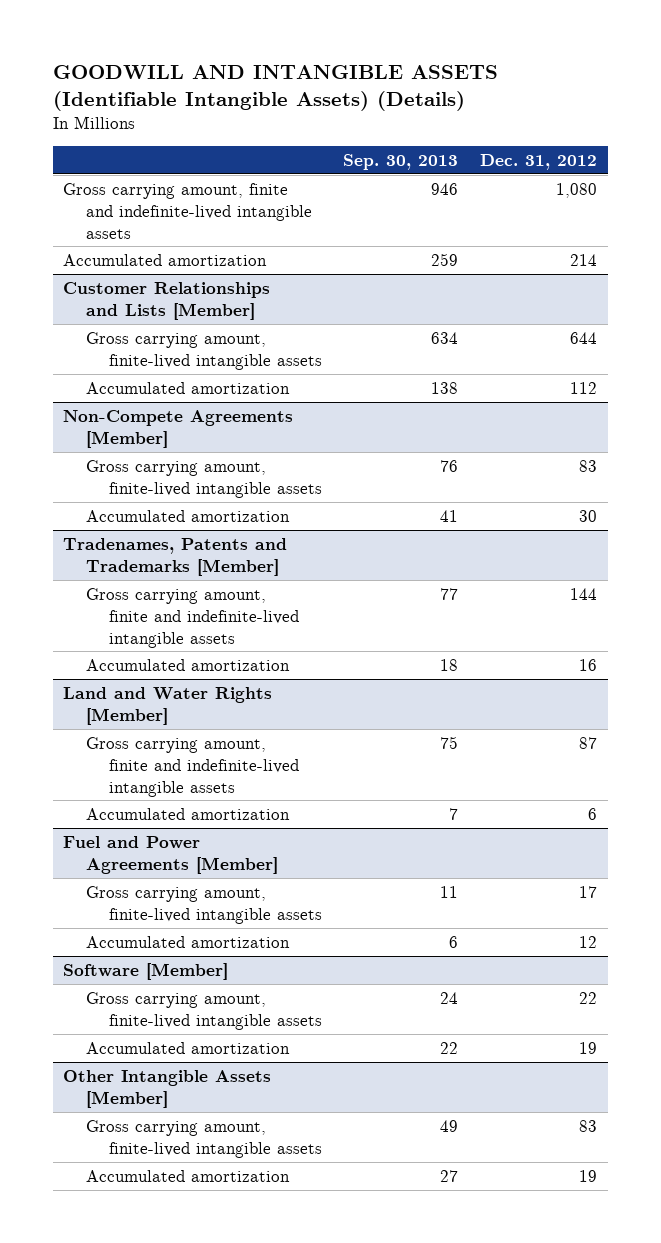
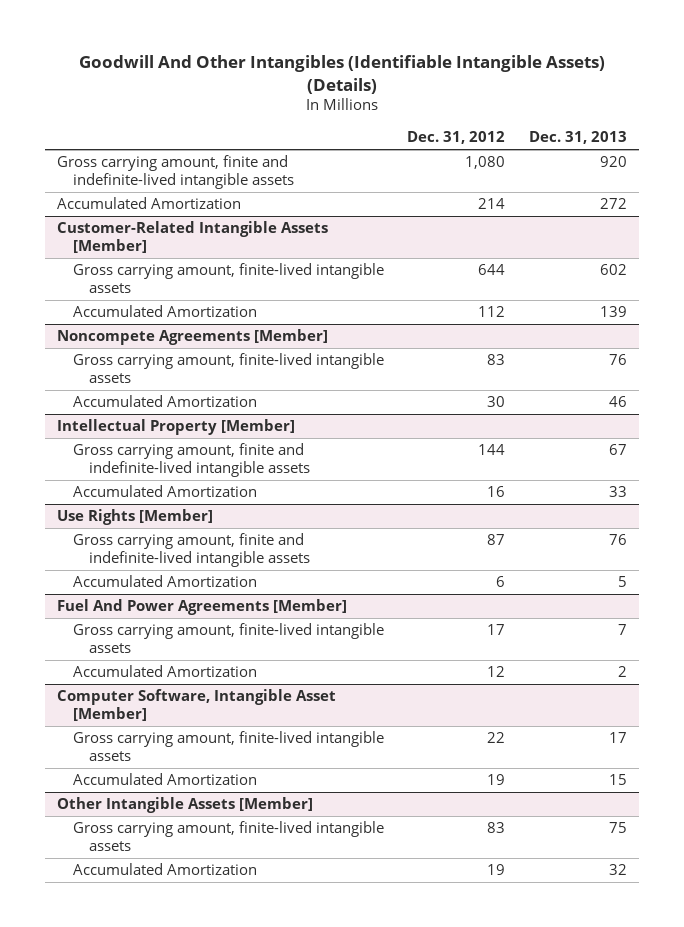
[52,65,498,111] GOODWILL AND INTANGIBLE ASSETS (Identifiable Intangible Assets) (Details) -> [78,54,605,94] Goodwill And Other Intangibles (Identifiable Intangible Assets) (Details)
[343,153,459,170] Sep. 30, 2013 -> none
none -> [528,131,627,145] Dec. 31, 2013
[63,281,271,320] Customer Relationships and Lists [Member] -> none
[63,253,268,266] Accumulated amortization -> [56,197,241,210] Accumulated Amortization
none -> [56,221,328,254] Customer-Related Intangible Assets [Member]
[63,409,294,448] Non-Compete Agreements [Member] -> none
[86,381,291,394] Accumulated amortization -> [72,305,257,318] Accumulated Amortization
none -> [56,329,328,346] Noncompete Agreements [Member]
[63,537,288,576] Tradenames, Patents and Trademarks [Member] -> none
[86,509,291,522] Accumulated amortization -> [72,395,257,408] Accumulated Amortization
none -> [56,419,295,436] Intellectual Property [Member]
[63,686,273,725] Land and Water Rights [Member] -> none
[86,658,291,671] Accumulated amortization -> [72,485,257,498] Accumulated Amortization
none -> [56,509,213,526] Use Rights [Member]
[86,807,291,820] Accumulated amortization -> [72,575,257,588] Accumulated Amortization
[63,835,279,874] Fuel and Power Agreements [Member] -> [56,599,347,616] Fuel And Power Agreements [Member]
[63,962,229,980] Software [Member] -> none
[86,935,291,948] Accumulated amortization -> [72,665,257,678] Accumulated Amortization
none -> [56,689,336,722] Computer Software, Intangible Asset [Member]
[86,1041,291,1054] Accumulated amortization -> [72,773,257,786] Accumulated Amortization
[86,1169,291,1182] Accumulated amortization -> [72,863,257,876] Accumulated Amortization

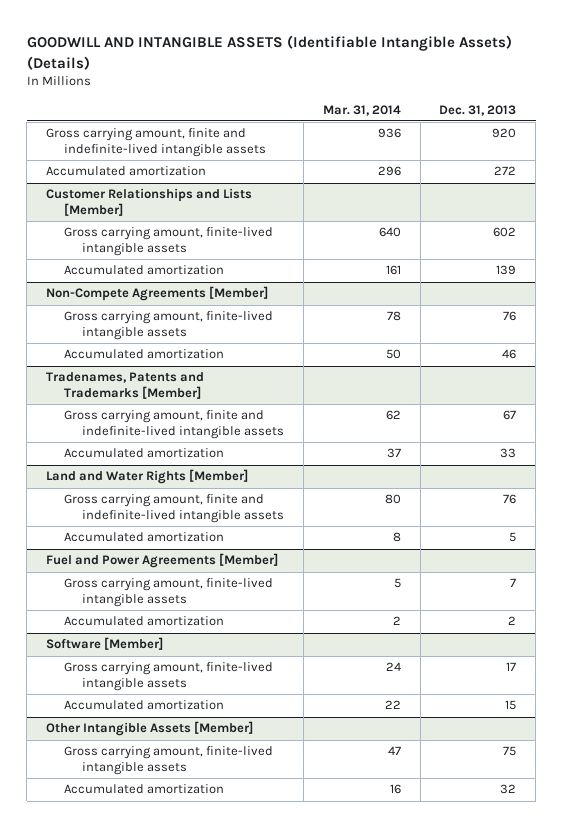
[78,54,605,94] Goodwill And Other Intangibles (Identifiable Intangible Assets) (Details) -> [26,35,512,70] GOODWILL AND INTANGIBLE ASSETS (Identifiable Intangible Assets) (Details)
[407,131,506,145] Dec. 31, 2012 -> none
none -> [322,104,401,116] Mar. 31, 2014
[56,221,328,254] Customer-Related Intangible Assets [Member] -> none
[56,197,241,210] Accumulated Amortization -> [46,166,207,177] Accumulated amortization
none -> [46,188,253,216] Customer Relationships and Lists [Member]
[56,329,328,346] Noncompete Agreements [Member] -> none
[72,305,257,318] Accumulated Amortization -> [64,265,225,276] Accumulated amortization
none -> [46,286,269,302] Non-Compete Agreements [Member]
[56,419,295,436] Intellectual Property [Member] -> none
[72,395,257,408] Accumulated Amortization -> [64,349,225,360] Accumulated amortization
none -> [46,372,205,399] Tradenames, Patents and Trademarks [Member]
[56,509,213,526] Use Rights [Member] -> none
[72,485,257,498] Accumulated Amortization -> [64,448,225,459] Accumulated amortization
none -> [46,469,249,485] Land and Water Rights [Member]
[72,575,257,588] Accumulated Amortization -> [64,532,225,543] Accumulated amortization
[56,599,347,616] Fuel And Power Agreements [Member] -> [46,553,279,569] Fuel and Power Agreements [Member]
[56,689,336,722] Computer Software, Intangible Asset [Member] -> none
[72,665,257,678] Accumulated Amortization -> [64,616,225,627] Accumulated amortization
none -> [46,637,164,651] Software [Member]
[72,773,257,786] Accumulated Amortization -> [64,700,225,711] Accumulated amortization
[72,863,257,876] Accumulated Amortization -> [64,784,225,795] Accumulated amortization

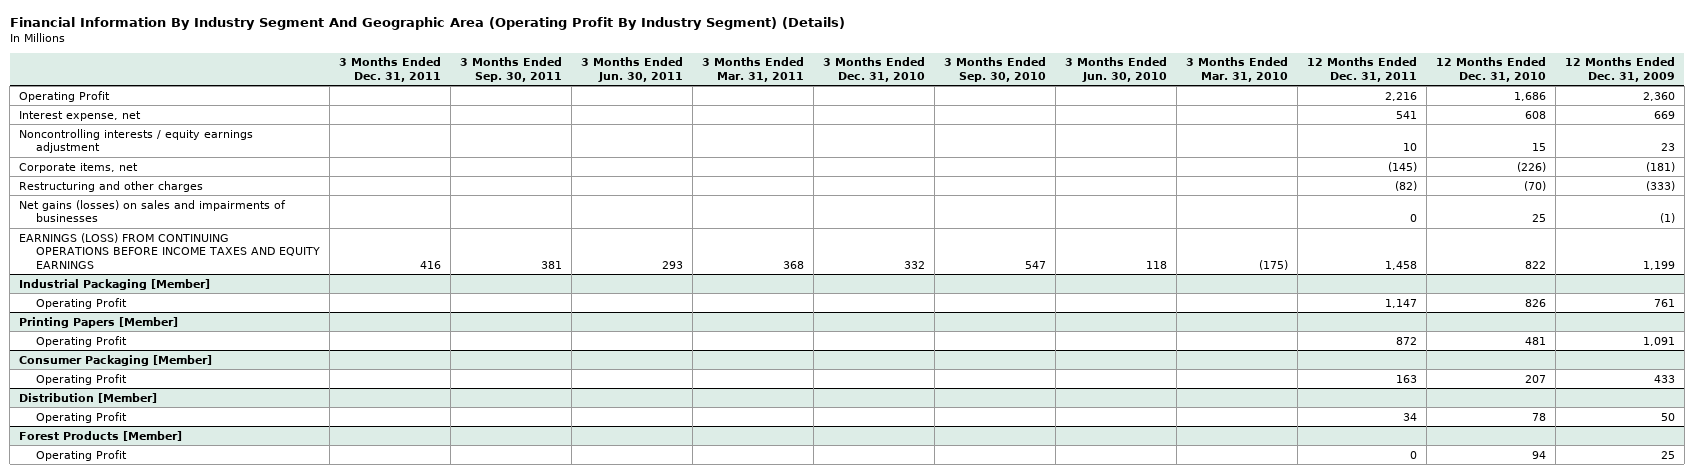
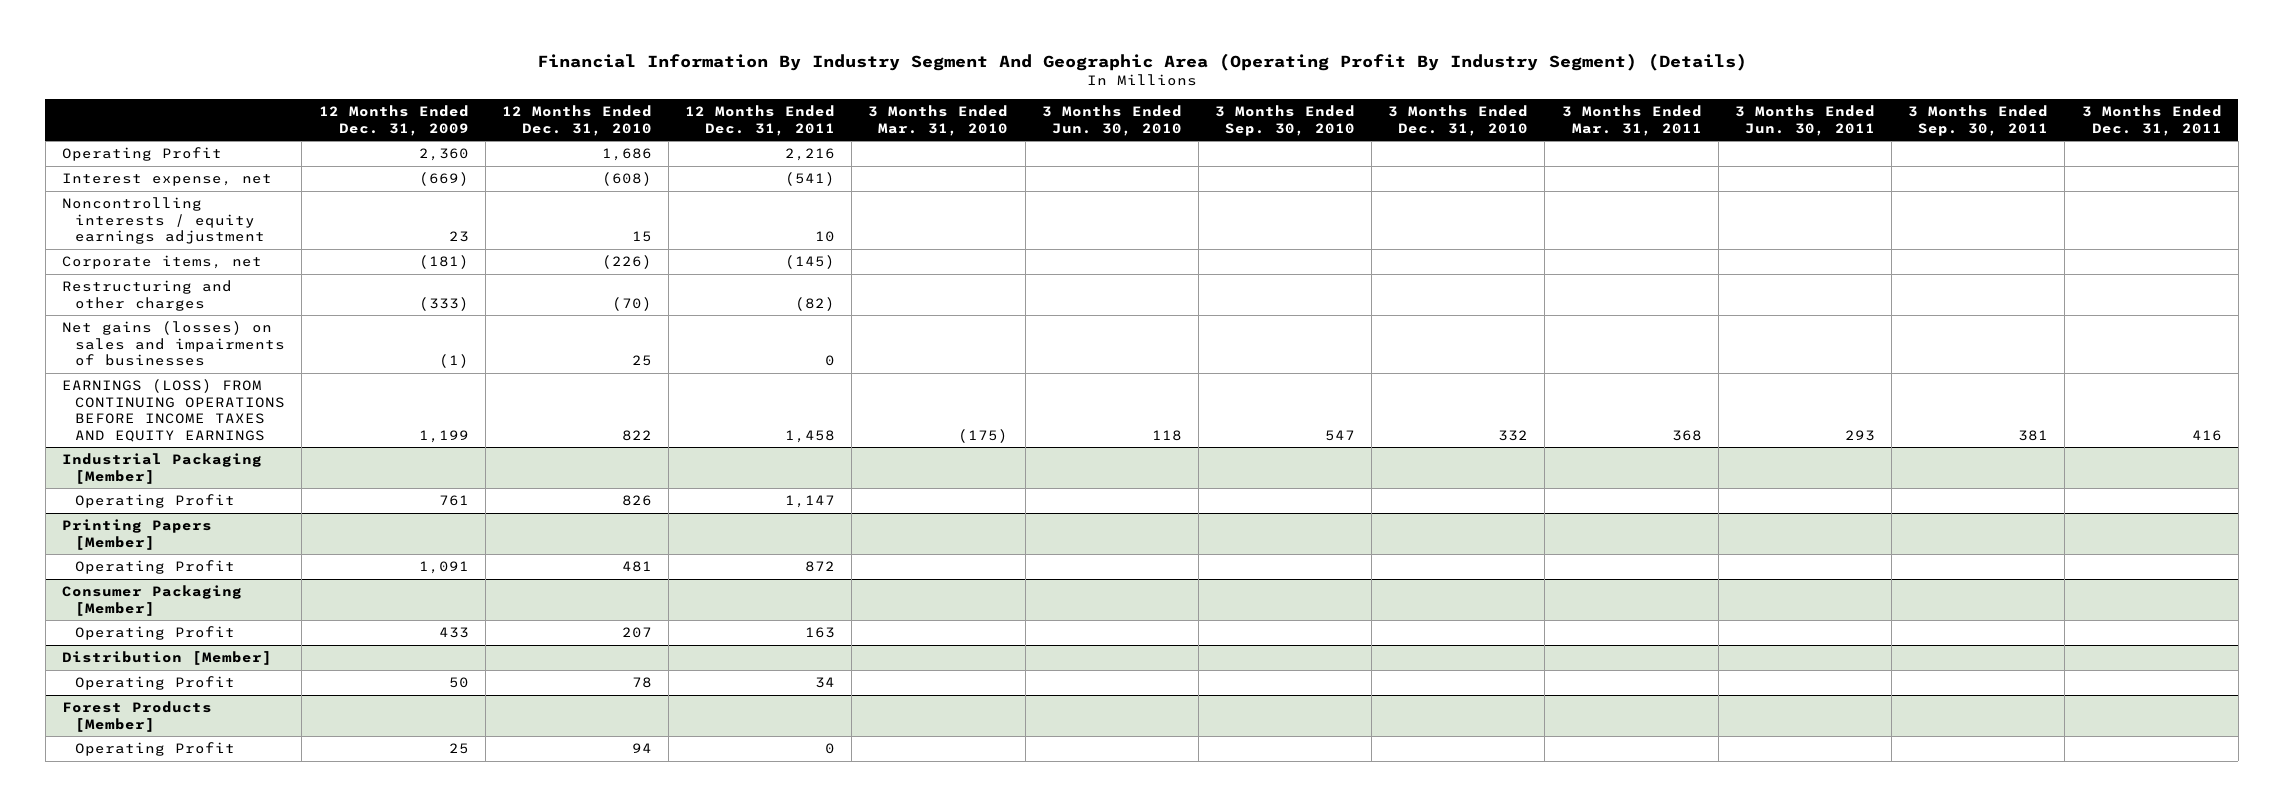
[1395,110,1417,119] 541 -> [785,172,836,187] (541)
[1524,110,1546,119] 608 -> [601,172,652,187] (608)
[1653,110,1675,119] 669 -> [418,172,469,187] (669)

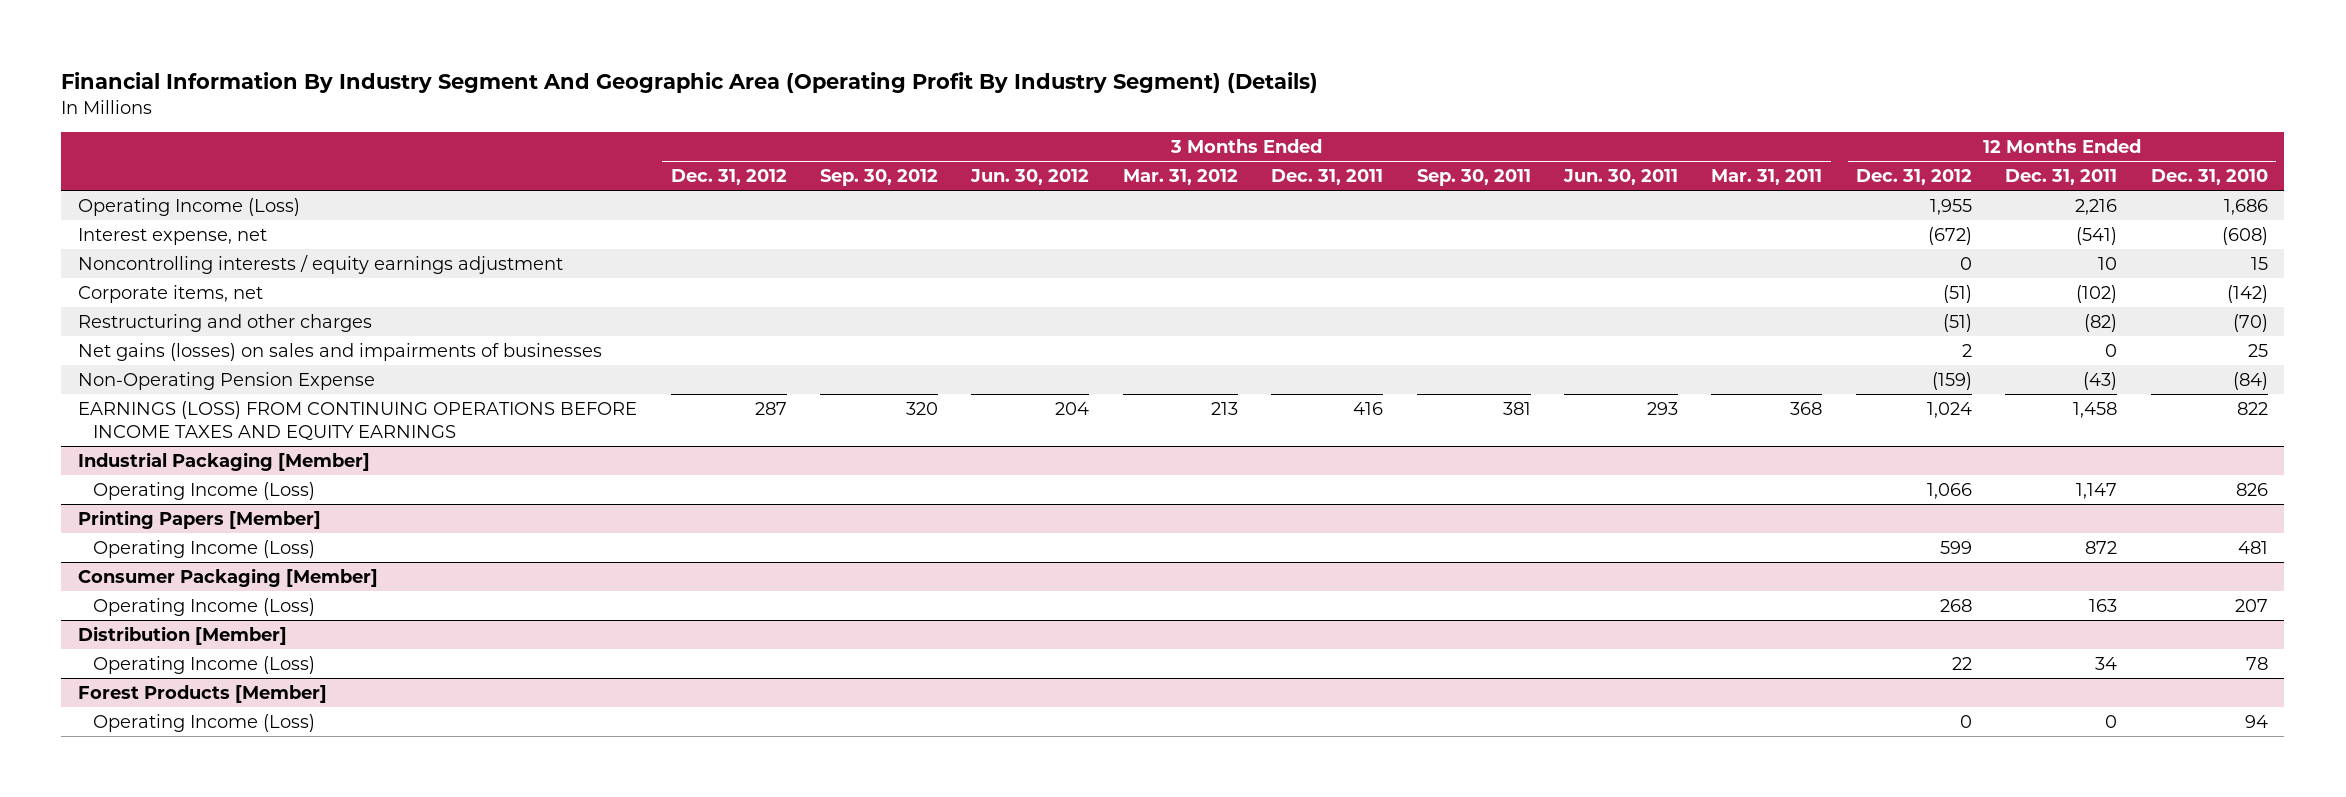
[318,105,469,136] 12 Months Ended Dec. 31, 2009 -> none
[868,105,1009,136] 3 Months Ended Mar. 31, 2010 -> none
[1041,105,1182,136] 3 Months Ended Jun. 30, 2010 -> none
[1215,105,1356,136] 3 Months Ended Sep. 30, 2010 -> none
[1388,105,1529,136] 3 Months Ended Dec. 31, 2010 -> none
none -> [670,169,787,186] Dec. 31, 2012
none -> [819,169,938,187] Sep. 30, 2012
none -> [970,169,1090,186] Jun. 30, 2012
none -> [1122,169,1238,186] Mar. 31, 2012
none -> [1855,169,1972,186] Dec. 31, 2012
[61,147,222,162] Operating Profit -> [78,197,301,216] Operating Income (Loss)
[601,255,652,270] (226) -> [2226,284,2268,303] (142)
[785,255,836,270] (145) -> [2076,284,2118,303] (102)
none -> [78,371,376,390] Non-Operating Pension Expense
[75,494,236,509] Operating Profit -> [92,481,315,500] Operating Income (Loss)
[75,560,236,575] Operating Profit -> [92,539,315,558] Operating Income (Loss)
[75,626,236,641] Operating Profit -> [92,597,315,616] Operating Income (Loss)
[75,676,236,691] Operating Profit -> [92,655,315,674] Operating Income (Loss)
[75,742,236,757] Operating Profit -> [92,713,315,732] Operating Income (Loss)

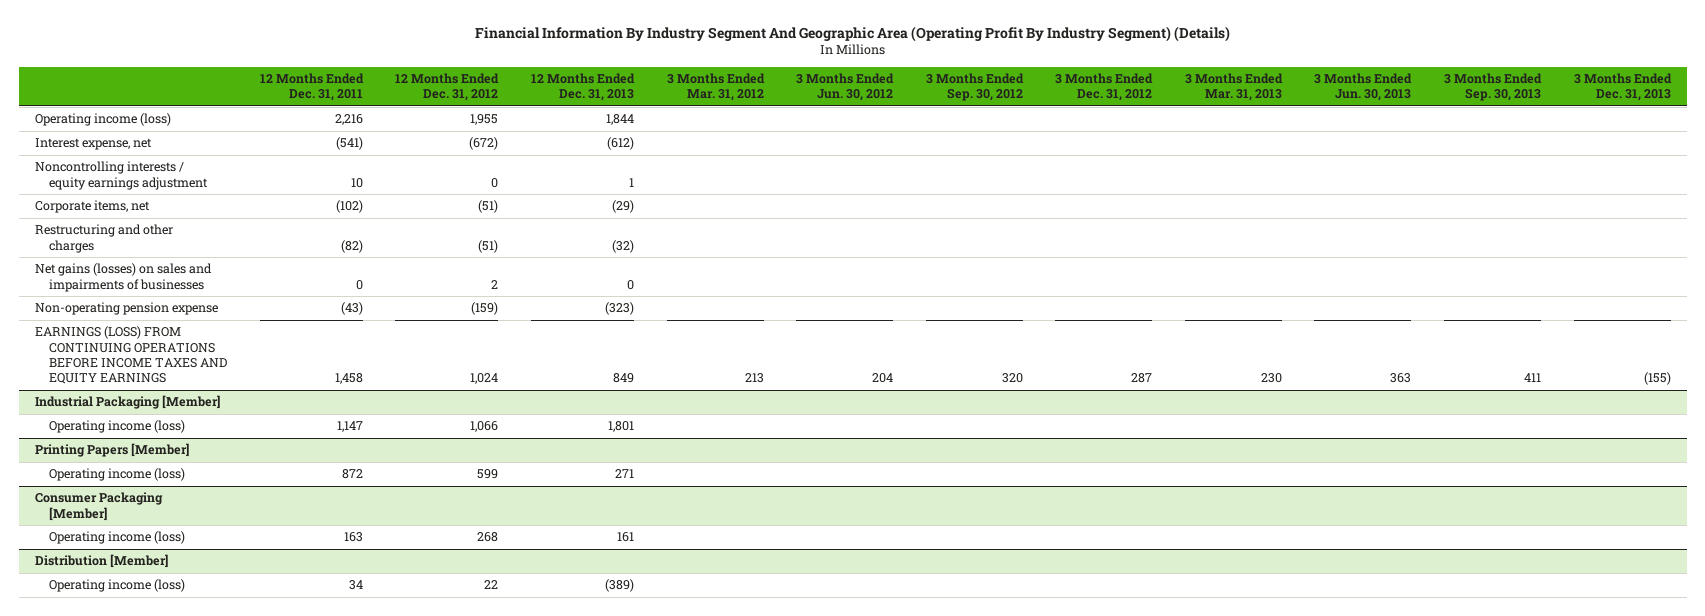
[1271,169,1384,186] Dec. 31, 2011 -> none
[1416,169,1531,187] Sep. 30, 2011 -> none
[1563,169,1679,186] Jun. 30, 2011 -> none
[1711,169,1823,186] Mar. 31, 2011 -> none
[2150,169,2268,186] Dec. 31, 2010 -> none
none -> [530,73,635,102] 12 Months Ended Dec. 31, 2013
none -> [1184,73,1283,102] 3 Months Ended Mar. 31, 2013
none -> [1314,73,1413,102] 3 Months Ended Jun. 30, 2013
none -> [1444,73,1543,102] 3 Months Ended Sep. 30, 2013
none -> [1573,73,1672,102] 3 Months Ended Dec. 31, 2013
[78,197,301,216] Operating Income (Loss) -> [34,113,171,127] Operating income (loss)
[78,371,376,390] Non-Operating Pension Expense -> [34,302,218,316] Non-operating pension expense
[92,481,315,500] Operating Income (Loss) -> [49,420,186,434] Operating income (loss)
[92,539,315,558] Operating Income (Loss) -> [49,468,186,482] Operating income (loss)
[92,597,315,616] Operating Income (Loss) -> [49,531,186,545] Operating income (loss)
[78,684,328,703] Forest Products [Member] -> none
[92,713,315,732] Operating Income (Loss) -> none
[92,655,315,674] Operating Income (Loss) -> [49,579,186,593] Operating income (loss)

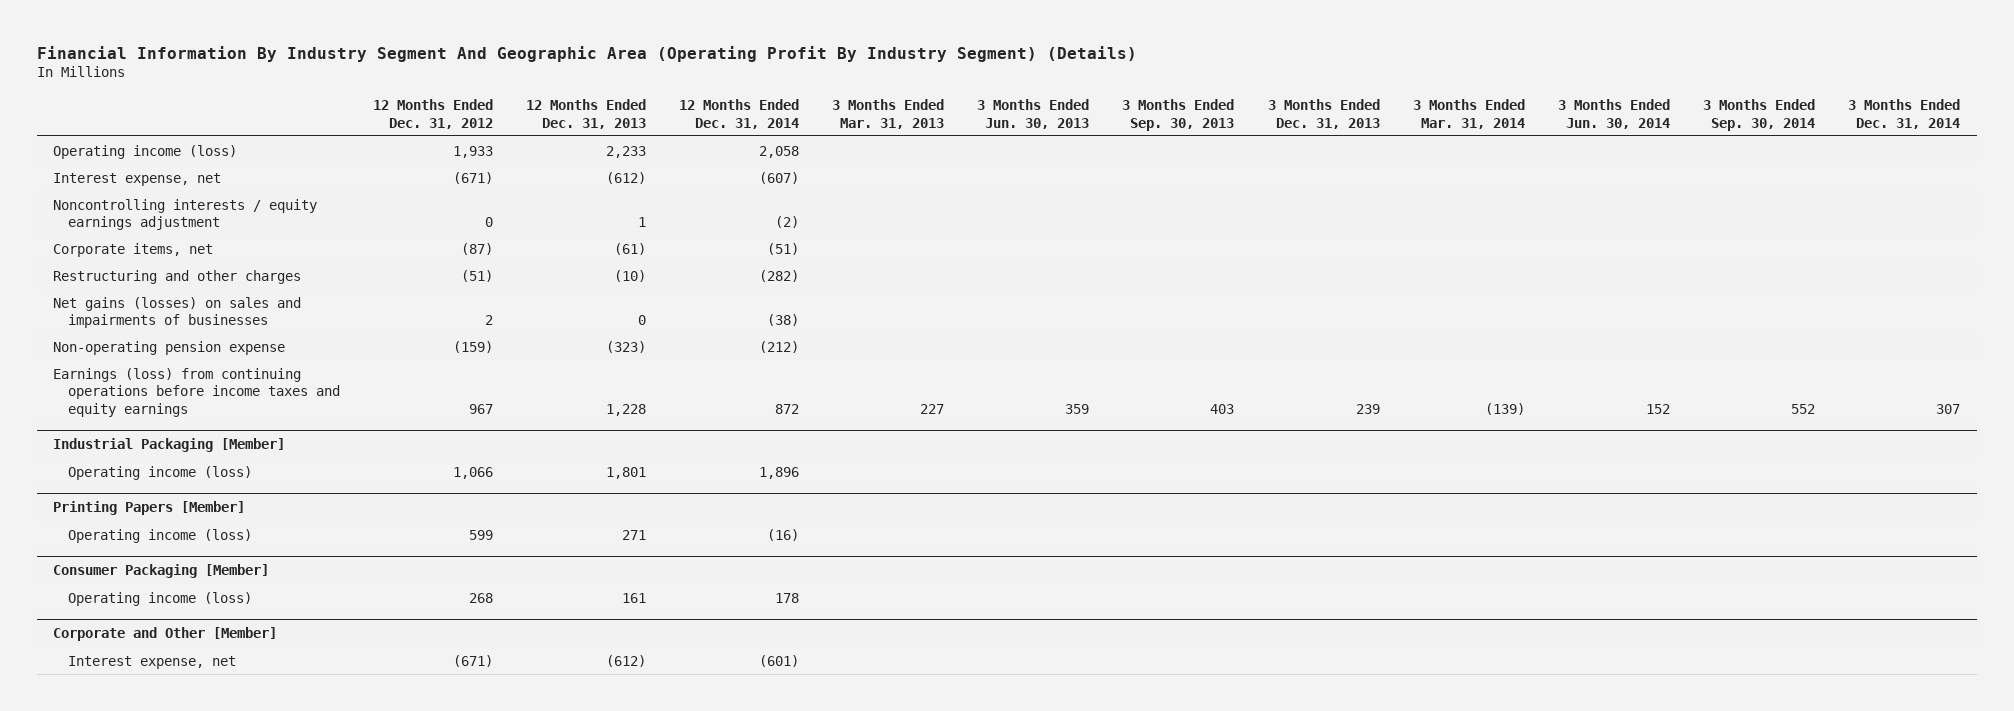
[259,73,364,102] 12 Months Ended Dec. 31, 2011 -> none
[666,73,765,102] 3 Months Ended Mar. 31, 2012 -> none
[796,73,895,102] 3 Months Ended Jun. 30, 2012 -> none
[925,73,1024,102] 3 Months Ended Sep. 30, 2012 -> none
[1055,73,1154,102] 3 Months Ended Dec. 31, 2012 -> none
none -> [679,99,800,129] 12 Months Ended Dec. 31, 2014
none -> [1412,99,1525,129] 3 Months Ended Mar. 31, 2014
none -> [1557,99,1670,129] 3 Months Ended Jun. 30, 2014
none -> [1703,99,1816,131] 3 Months Ended Sep. 30, 2014
none -> [1848,99,1961,129] 3 Months Ended Dec. 31, 2014
[470,114,499,126] 1,955 -> [452,145,493,158] 1,933
[605,114,634,126] 1,844 -> [605,145,646,158] 2,233
[469,137,499,151] (672) -> [452,171,493,184] (671)
[478,200,499,214] (51) -> [460,242,493,255] (87)
[611,200,634,214] (29) -> [613,242,646,255] (61)
[611,239,634,253] (32) -> [613,269,646,282] (10)
[34,326,228,385] EARNINGS (LOSS) FROM CONTINUING OPERATIONS BEFORE INCOME TAXES AND EQUITY EARNINGS -> [53,367,340,417] Earnings (loss) from continuing operations before income taxes and equity earnings
[470,373,499,385] 1,024 -> [468,403,493,414] 967
[612,373,634,384] 849 -> [605,403,646,416] 1,228
[1260,373,1282,384] 230 -> [920,403,945,414] 227
[1390,373,1412,384] 363 -> [1065,403,1090,414] 359
[1524,373,1542,383] 411 -> [1210,403,1235,414] 403
[1643,372,1671,386] (155) -> [1355,403,1380,414] 239
[34,554,168,569] Distribution [Member] -> none
[49,579,186,593] Operating income (loss) -> none
none -> [53,627,278,642] Corporate and Other [Member]
none -> [67,655,236,669] Interest expense, net

